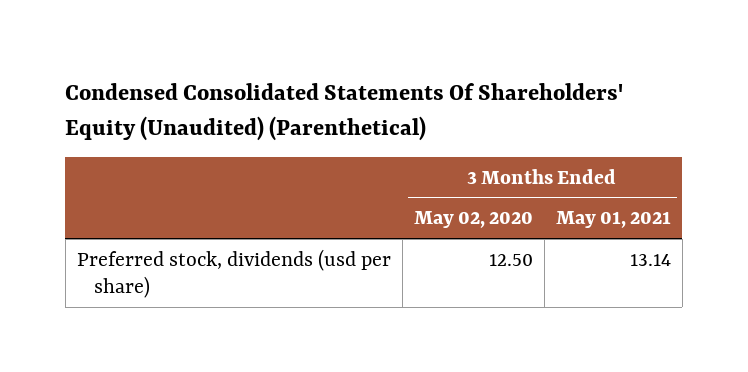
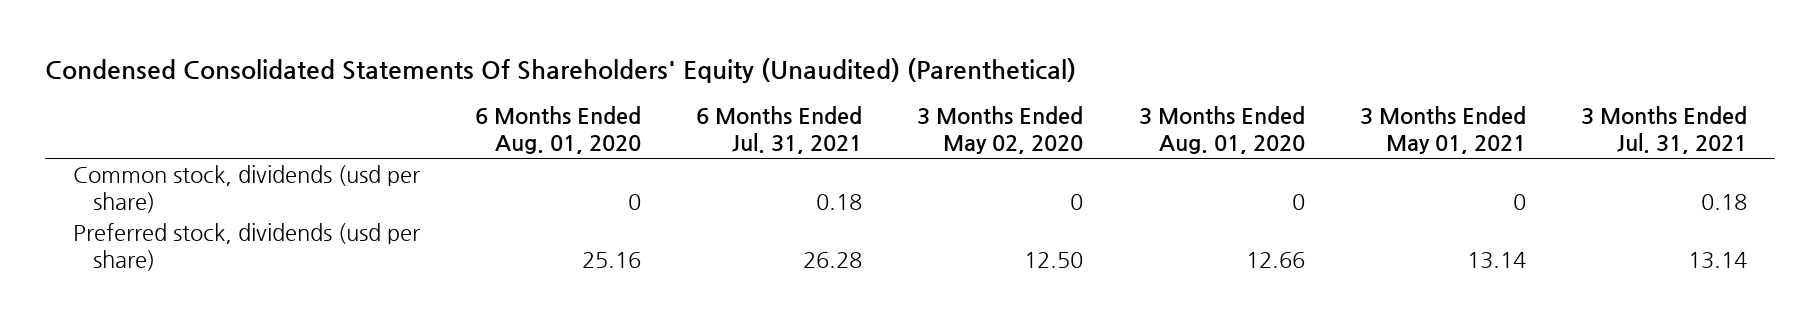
none -> [475,105,642,154] 6 Months Ended Aug. 01, 2020
none -> [696,105,863,154] 6 Months Ended Jul. 31, 2021
none -> [1138,105,1305,154] 3 Months Ended Aug. 01, 2020
none -> [1580,105,1747,154] 3 Months Ended Jul. 31, 2021
none -> [72,165,420,213] Common stock, dividends (usd per share)

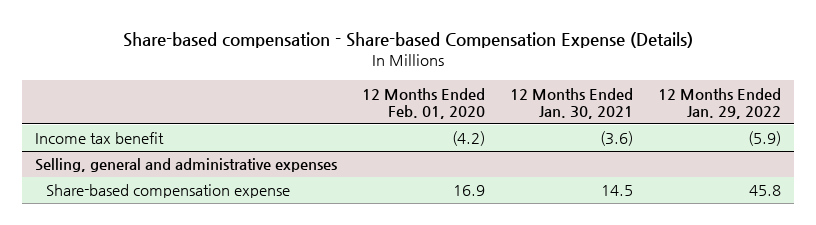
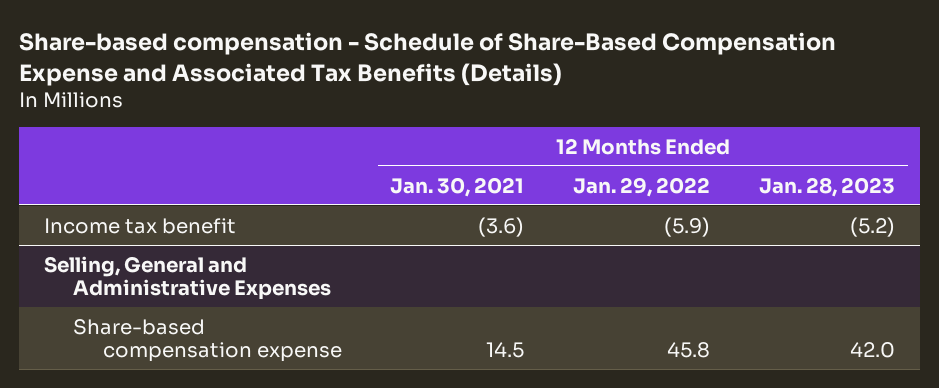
[123,32,694,49] Share-based compensation - Share-based Compensation Expense (Details) -> [19,32,837,86] Share-based compensation - Schedule of Share-Based Compensation Expense and Associated Tax Benefits (Details)
[361,87,485,120] 12 Months Ended Feb. 01, 2020 -> none
none -> [759,176,896,197] Jan. 28, 2023
[34,158,337,173] Selling, general and administrative expenses -> [43,255,332,300] Selling, General and Administrative Expenses

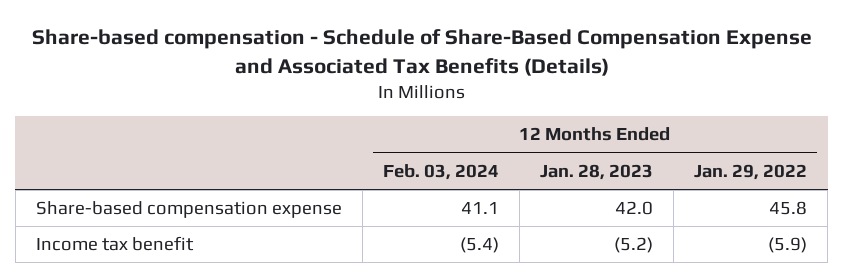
[390,176,525,197] Jan. 30, 2021 -> none
none -> [383,163,500,180] Feb. 03, 2024
[43,255,332,300] Selling, General and Administrative Expenses -> none
[43,217,236,234] Income tax benefit -> [35,236,194,252] Income tax benefit

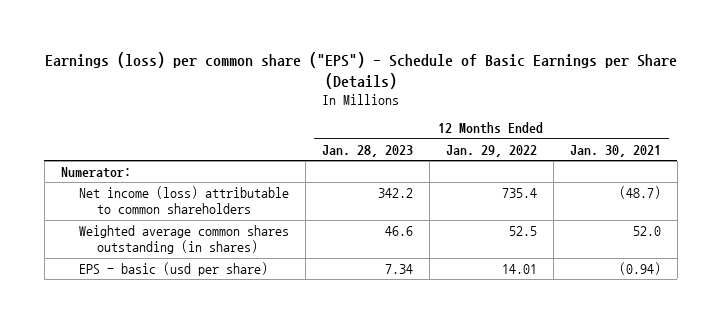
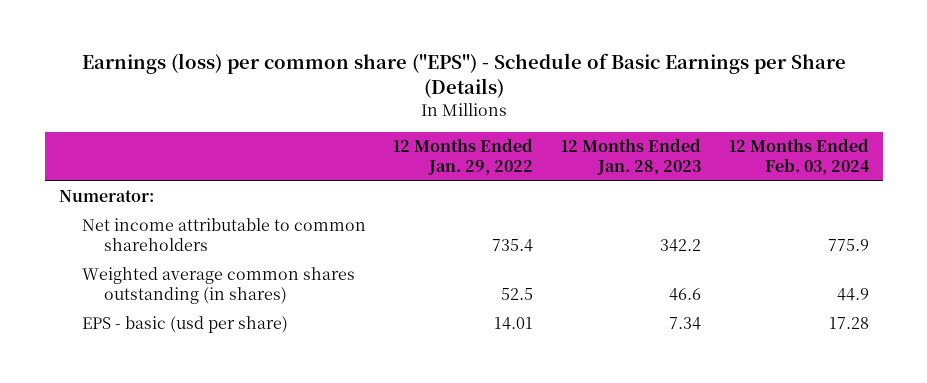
[569,144,661,157] Jan. 30, 2021 -> none
none -> [728,138,870,176] 12 Months Ended Feb. 03, 2024
[79,185,290,215] Net income (loss) attributable to common shareholders -> [81,218,366,252] Net income attributable to common shareholders

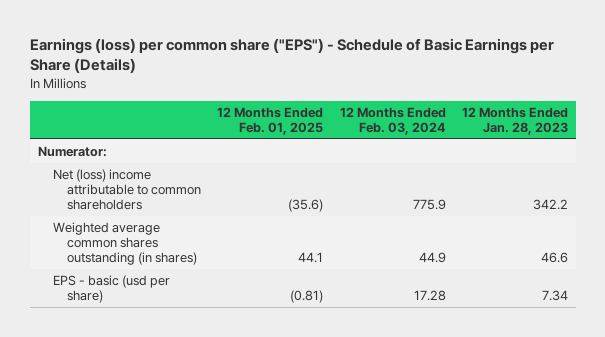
[393,138,534,176] 12 Months Ended Jan. 29, 2022 -> none
none -> [217,106,324,136] 12 Months Ended Feb. 01, 2025
[81,218,366,252] Net income attributable to common shareholders -> [52,168,202,211] Net (loss) income attributable to common shareholders

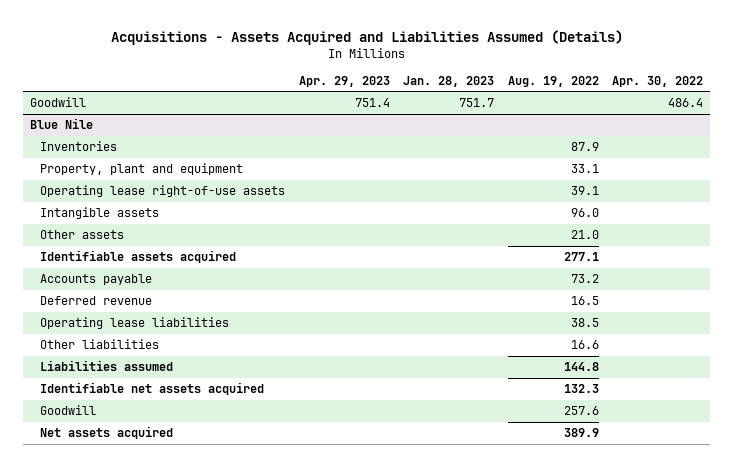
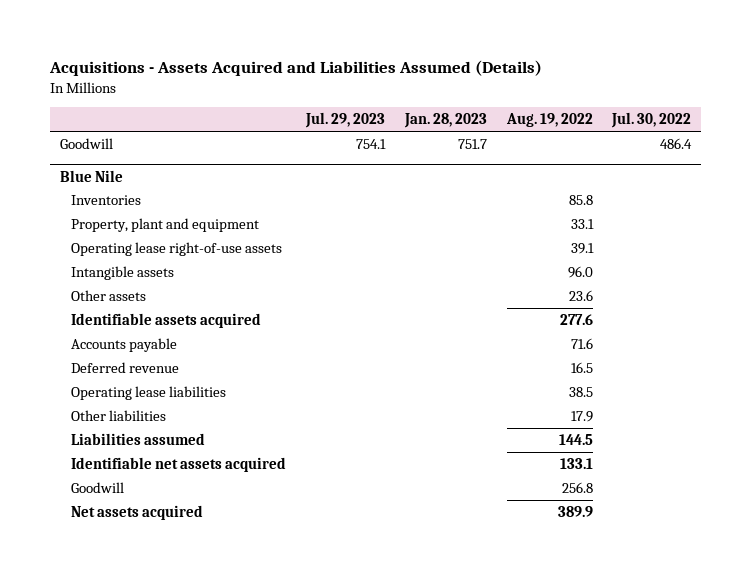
[298,75,390,87] Apr. 29, 2023 -> none
[612,75,704,87] Apr. 30, 2022 -> none
none -> [305,112,386,129] Jul. 29, 2023
none -> [611,112,692,129] Jul. 30, 2022
[570,142,599,152] 87.9 -> [568,194,593,205] 85.8
[570,230,599,240] 21.0 -> [568,289,593,301] 23.6
[563,252,599,262] 277.1 -> [559,313,593,325] 277.6
[570,274,599,284] 73.2 -> [570,337,593,349] 71.6
[570,340,599,350] 16.6 -> [570,410,593,422] 17.9
[563,362,599,372] 144.8 -> [558,433,593,445] 144.5
[563,384,599,394] 132.3 -> [559,457,593,469] 133.1
[563,406,599,416] 257.6 -> [561,481,593,493] 256.8

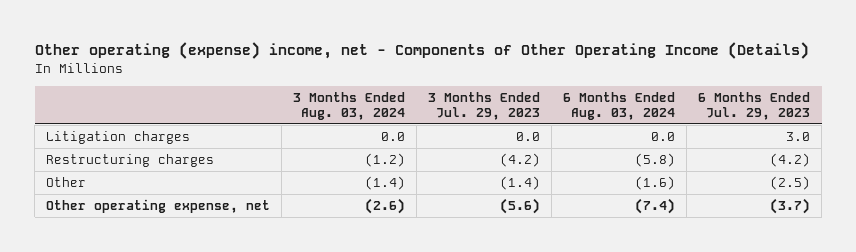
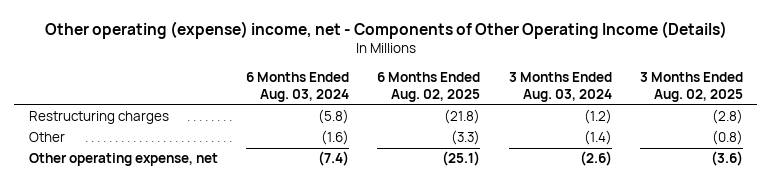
[428,91,541,121] 3 Months Ended Jul. 29, 2023 -> none
[698,91,811,121] 6 Months Ended Jul. 29, 2023 -> none
none -> [377,72,481,103] 6 Months Ended Aug. 02, 2025
none -> [640,72,744,103] 3 Months Ended Aug. 02, 2025
[46,131,191,145] Litigation charges -> none

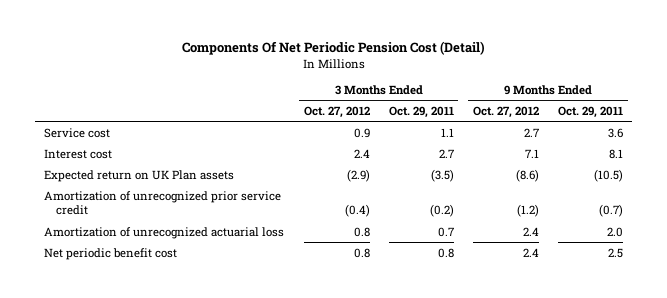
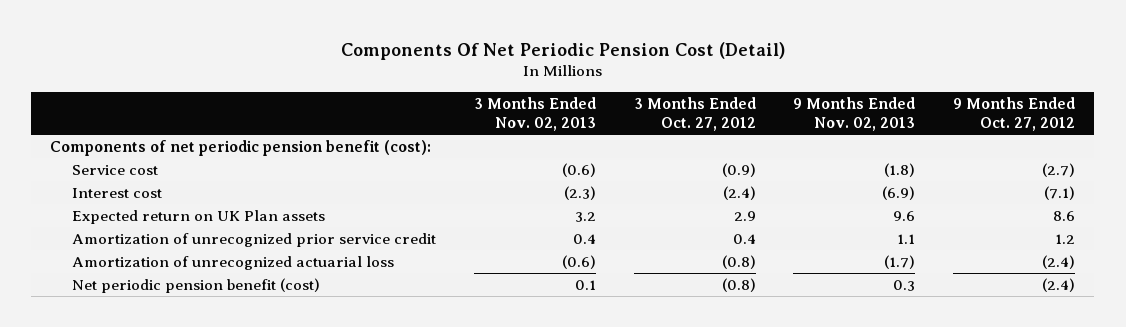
[388,105,454,118] Oct. 29, 2011 -> none
[557,105,623,118] Oct. 29, 2011 -> none
none -> [473,96,596,131] 3 Months Ended Nov. 02, 2013
none -> [793,96,916,131] 9 Months Ended Nov. 02, 2013
none -> [50,139,432,156] Components of net periodic pension benefit (cost):
[353,127,370,138] 0.9 -> [721,162,756,177] (0.9)
[523,127,539,137] 2.7 -> [1042,162,1076,177] (2.7)
[353,148,370,158] 2.4 -> [722,185,756,200] (2.4)
[524,148,539,158] 7.1 -> [1044,185,1076,200] (7.1)
[346,168,370,182] (2.9) -> [733,210,756,221] 2.9
[515,168,539,182] (8.6) -> [1053,210,1076,221] 8.6
[344,204,370,218] (0.4) -> [732,233,756,244] 0.4
[516,204,539,218] (1.2) -> [1055,233,1076,244] 1.2
[353,226,370,237] 0.8 -> [721,254,756,269] (0.8)
[522,226,539,236] 2.4 -> [1042,254,1076,269] (2.4)
[44,247,178,260] Net periodic benefit cost -> [72,277,321,293] Net periodic pension benefit (cost)
[353,247,370,258] 0.8 -> [721,277,756,292] (0.8)
[522,247,539,257] 2.4 -> [1042,277,1076,292] (2.4)

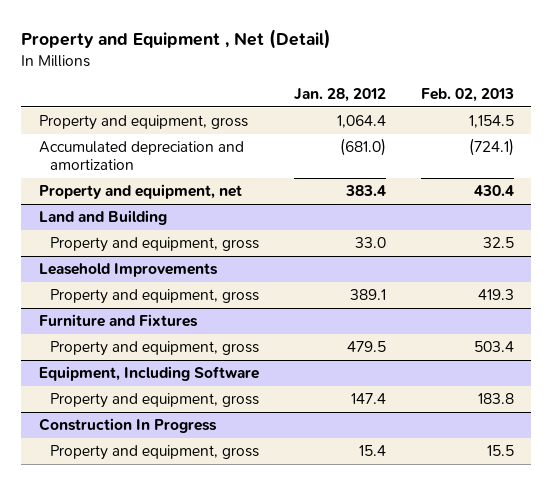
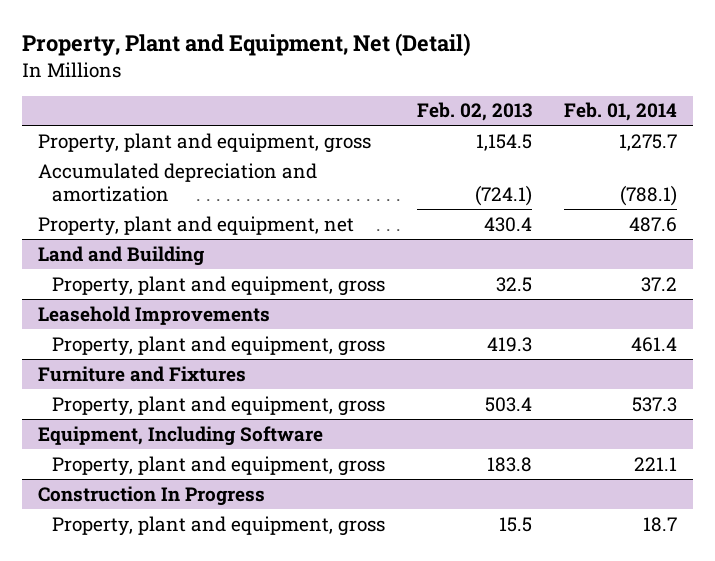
[21,29,332,50] Property and Equipment , Net (Detail) -> [21,33,471,57] Property, Plant and Equipment, Net (Detail)
[293,88,386,103] Jan. 28, 2012 -> none
none -> [564,102,678,122] Feb. 01, 2014
[38,115,248,131] Property and equipment, gross -> [37,132,371,153] Property, plant and equipment, gross
[38,184,242,200] Property and equipment, net -> [37,215,354,236] Property, plant and equipment, net
[49,237,259,253] Property and equipment, gross -> [52,275,386,296] Property, plant and equipment, gross
[49,289,259,305] Property and equipment, gross -> [52,335,386,356] Property, plant and equipment, gross
[49,341,259,357] Property and equipment, gross -> [52,395,386,416] Property, plant and equipment, gross
[49,393,259,409] Property and equipment, gross -> [52,455,386,476] Property, plant and equipment, gross
[49,445,259,461] Property and equipment, gross -> [52,515,386,536] Property, plant and equipment, gross

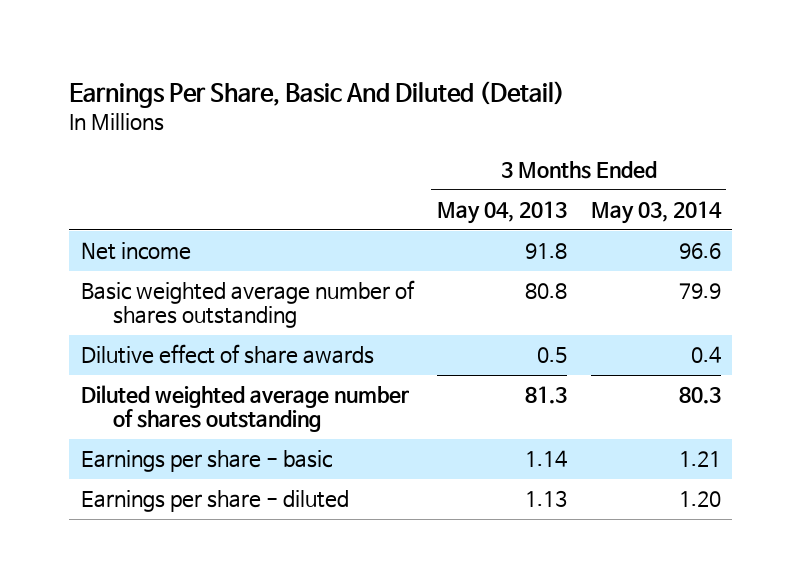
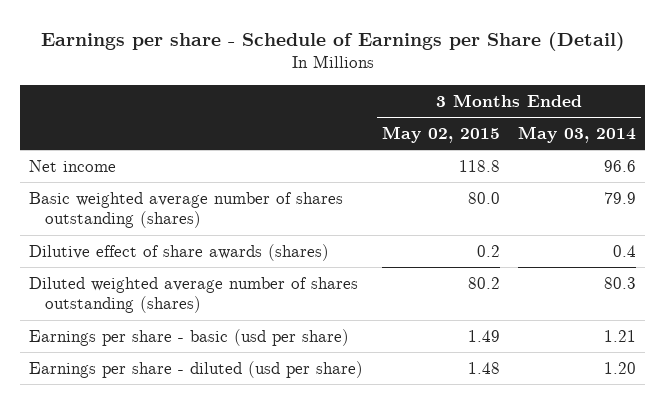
[69,81,566,109] Earnings Per Share, Basic And Diluted (Detail) -> [40,32,625,52] Earnings per share - Schedule of Earnings per Share (Detail)
[437,201,568,225] May 04, 2013 -> none
none -> [381,125,500,143] May 02, 2015
[80,280,415,329] Basic weighted average number of shares outstanding -> [29,191,344,229] Basic weighted average number of shares outstanding (shares)
[80,344,374,365] Dilutive effect of share awards -> [29,243,330,261] Dilutive effect of share awards (shares)
[80,385,409,433] Diluted weighted average number of shares outstanding -> [29,276,359,314] Diluted weighted average number of shares outstanding (shares)
[80,450,332,473] Earnings per share - basic -> [29,328,350,346] Earnings per share - basic (usd per share)
[80,490,349,513] Earnings per share - diluted -> [29,360,364,378] Earnings per share - diluted (usd per share)

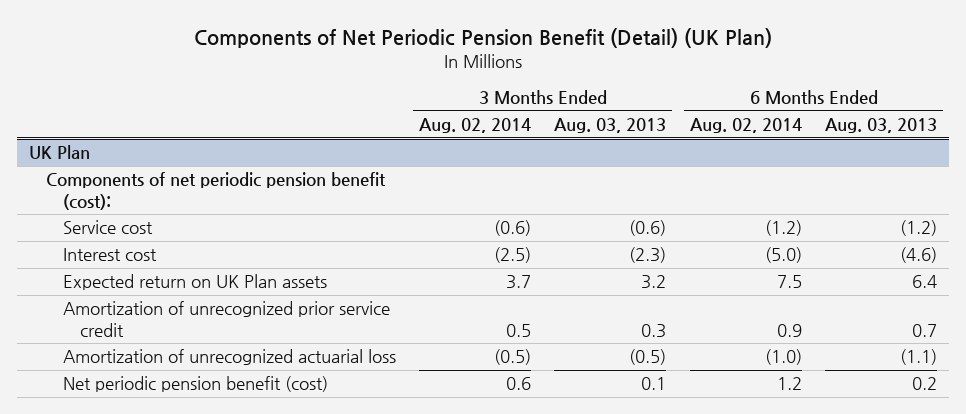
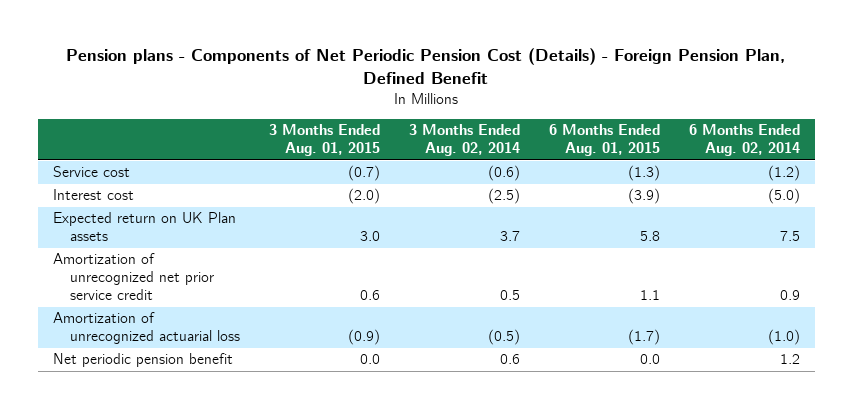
[194,27,773,48] Components of Net Periodic Pension Benefit (Detail) (UK Plan) -> [66,48,786,85] Pension plans - Components of Net Periodic Pension Cost (Details) - Foreign Pension Plan, Defined Benefit
[554,118,667,134] Aug. 03, 2013 -> none
[825,118,938,134] Aug. 03, 2013 -> none
none -> [268,124,380,157] 3 Months Ended Aug. 01, 2015
none -> [548,124,660,157] 6 Months Ended Aug. 01, 2015
[29,145,91,160] UK Plan -> none
[45,172,386,210] Components of net periodic pension benefit (cost): -> none
[62,301,390,337] Amortization of unrecognized prior service credit -> [52,253,214,301] Amortization of unrecognized net prior service credit
[62,376,328,393] Net periodic pension benefit (cost) -> [52,353,233,368] Net periodic pension benefit

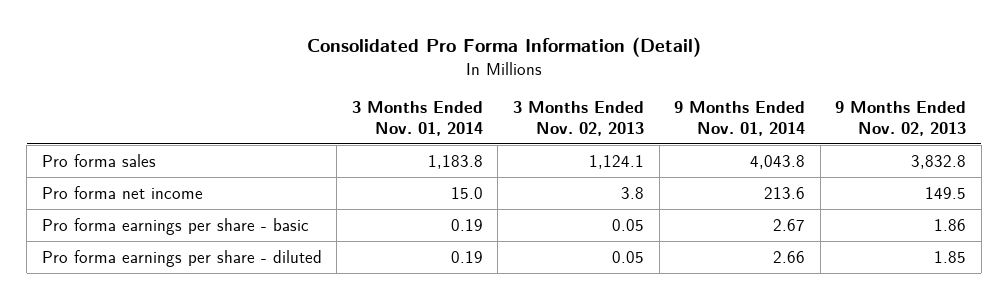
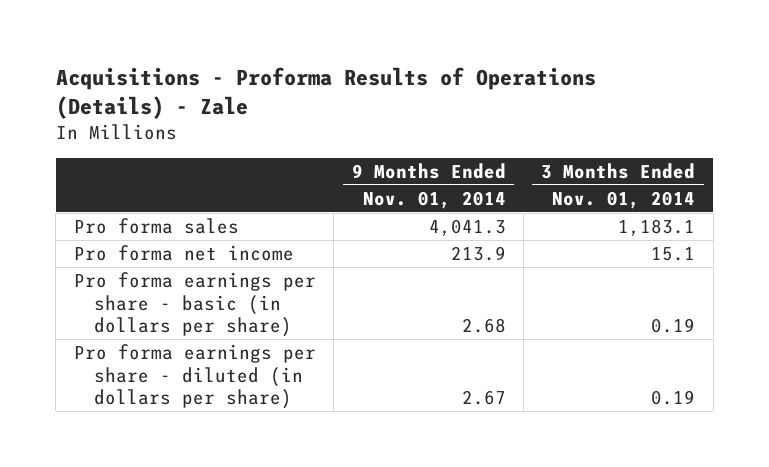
[306,37,701,58] Consolidated Pro Forma Information (Detail) -> [55,66,596,119] Acquisitions - Proforma Results of Operations (Details) - Zale
[512,100,644,136] 3 Months Ended Nov. 02, 2013 -> none
[835,100,967,136] 9 Months Ended Nov. 02, 2013 -> none
[427,154,483,169] 1,183.8 -> [618,219,696,237] 1,183.1
[750,154,806,169] 4,043.8 -> [428,219,506,237] 4,041.3
[450,186,483,199] 15.0 -> [651,247,696,262] 15.1
[764,186,806,199] 213.6 -> [450,246,506,262] 213.9
[41,217,309,235] Pro forma earnings per share - basic -> [73,272,316,338] Pro forma earnings per share - basic (in dollars per share)
[773,218,806,231] 2.67 -> [461,318,506,334] 2.68
[41,249,322,267] Pro forma earnings per share - diluted -> [73,344,316,410] Pro forma earnings per share - diluted (in dollars per share)
[773,250,806,263] 2.66 -> [461,390,506,406] 2.67

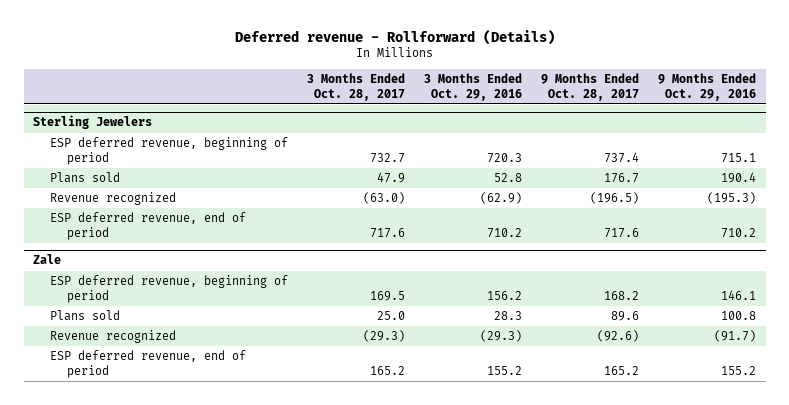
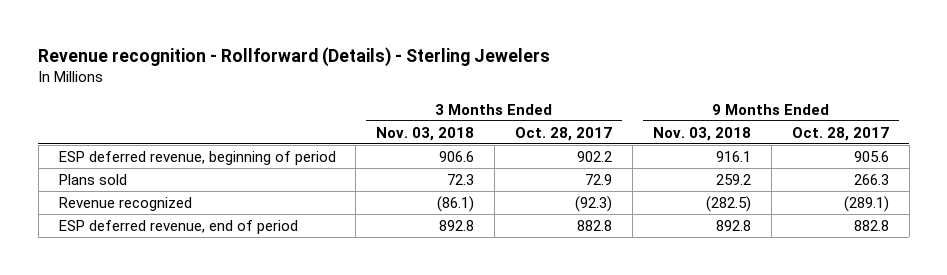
[234,29,555,45] Deferred revenue - Rollforward (Details) -> [38,46,551,67] Revenue recognition - Rollforward (Details) - Sterling Jewelers
[424,73,523,101] 3 Months Ended Oct. 29, 2016 -> none
[658,73,757,101] 9 Months Ended Oct. 29, 2016 -> none
none -> [376,126,475,141] Nov. 03, 2018
none -> [652,126,751,141] Nov. 03, 2018
[33,115,153,130] Sterling Jewelers -> none
[33,254,62,265] Zale -> none
[50,275,289,303] ESP deferred revenue, beginning of period -> none
[50,310,121,322] Plans sold -> none
[50,330,177,344] Revenue recognized -> none
[50,350,247,378] ESP deferred revenue, end of period -> none
[370,152,406,163] 732.7 -> [577,150,613,162] 902.2
[604,151,640,163] 737.4 -> [853,150,889,162] 905.6
[377,172,406,184] 47.9 -> [585,173,613,185] 72.9
[604,173,640,184] 176.7 -> [853,173,889,185] 266.3
[363,192,406,205] (63.0) -> [575,195,613,212] (92.3)
[590,192,640,205] (196.5) -> [843,195,889,212] (289.1)
[370,227,406,238] 717.6 -> [577,219,613,231] 882.8
[604,227,640,238] 717.6 -> [853,219,889,231] 882.8

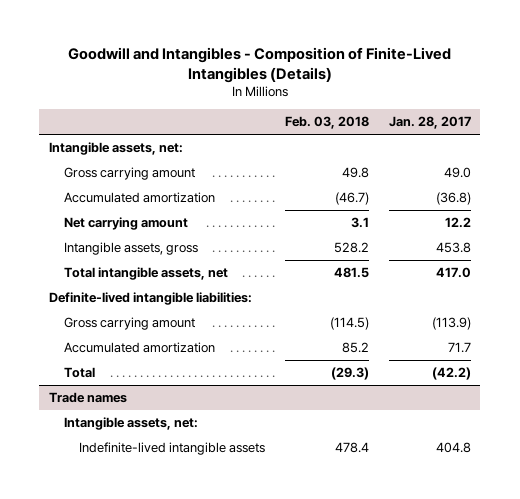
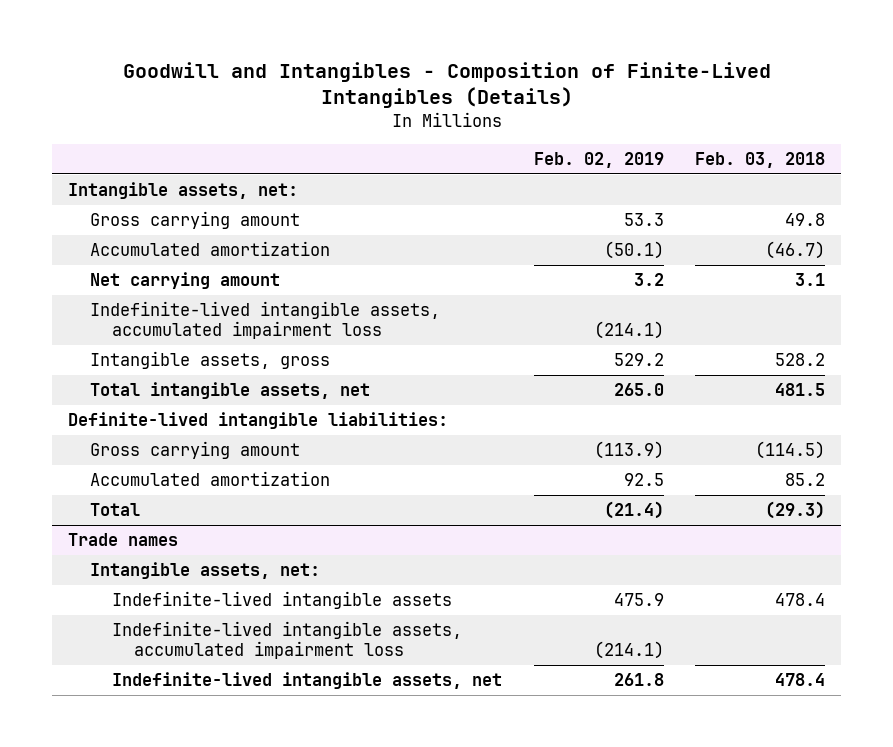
[388,116,471,130] Jan. 28, 2017 -> none
none -> [533,151,664,168] Feb. 02, 2019
none -> [89,301,440,340] Indefinite-lived intangible assets, accumulated impairment loss
none -> [111,621,462,660] Indefinite-lived intangible assets, accumulated impairment loss
none -> [111,672,502,690] Indefinite-lived intangible assets, net

